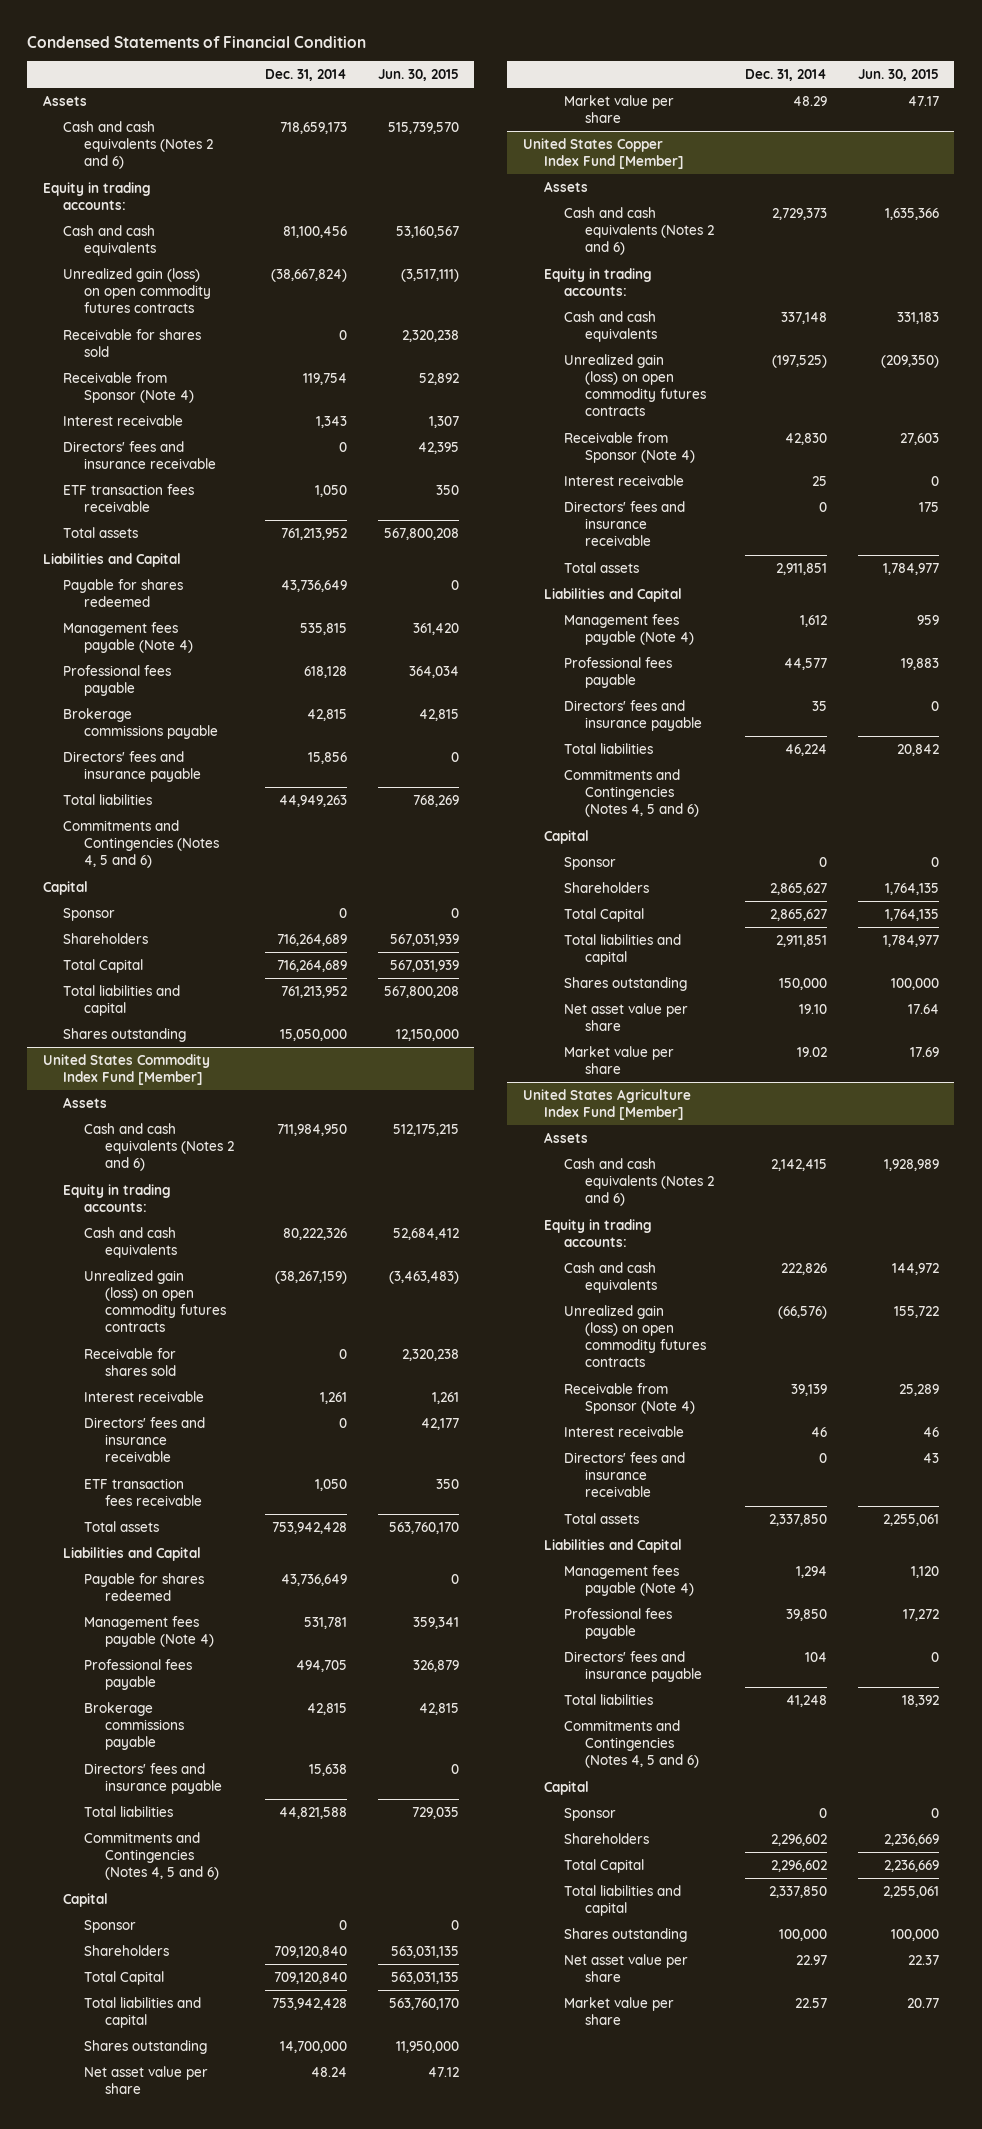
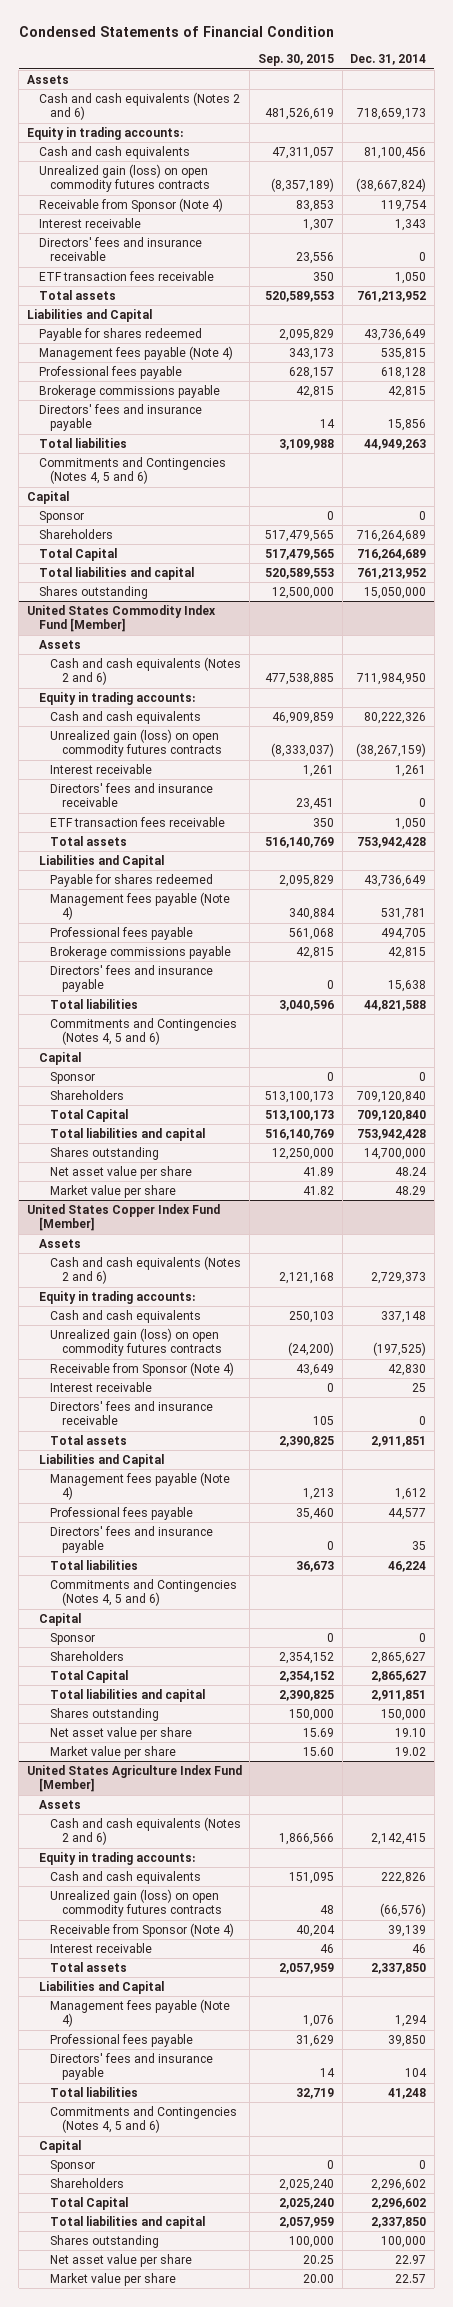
[377,68,459,81] Jun. 30, 2015 -> none
none -> [257,54,334,67] Sep. 30, 2015
[63,328,202,357] Receivable for shares sold -> none
[84,1347,177,1376] Receivable for shares sold -> none
[564,1451,686,1498] Directors' fees and insurance receivable -> none

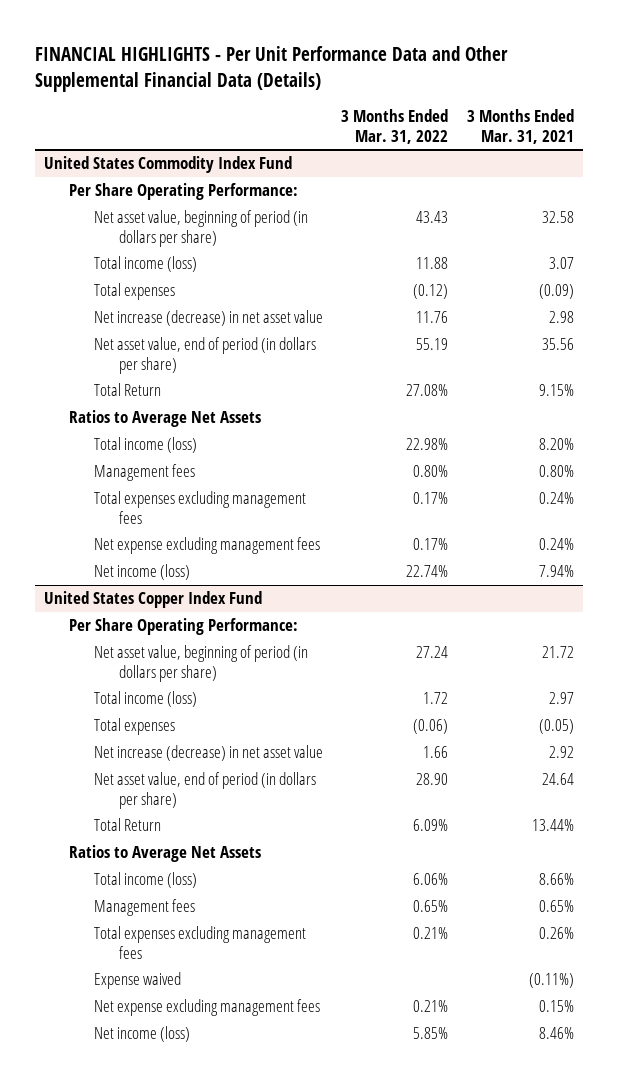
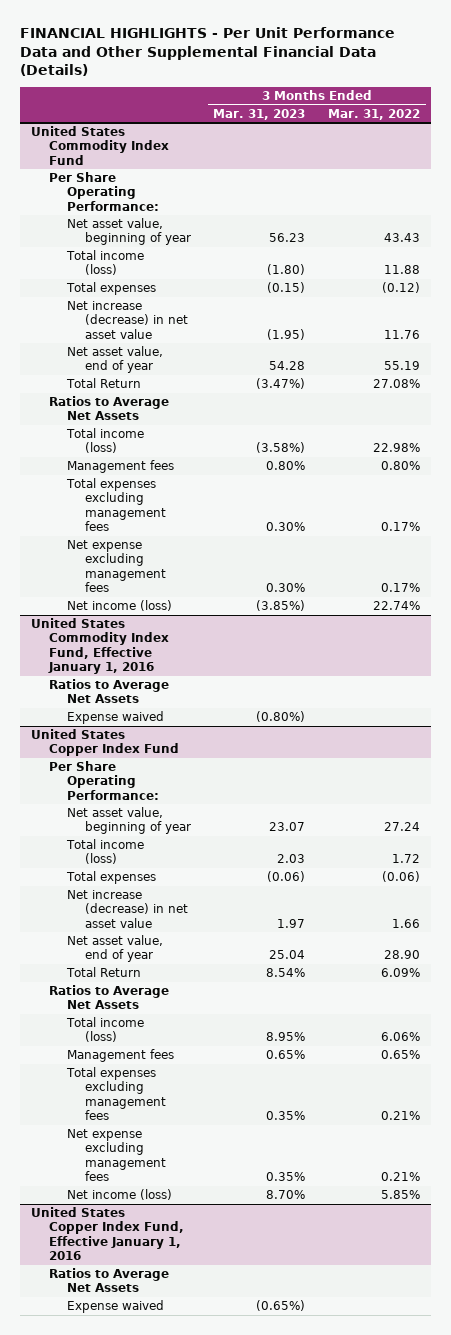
[467,109,575,144] 3 Months Ended Mar. 31, 2021 -> none
none -> [213,108,306,120] Mar. 31, 2023
[93,210,308,247] Net asset value, beginning of period (in dollars per share) -> [67,218,191,246] Net asset value, beginning of year
[93,337,316,374] Net asset value, end of period (in dollars per share) -> [67,346,164,374] Net asset value, end of year
none -> [31,618,170,675] United States Commodity Index Fund, Effective January 1, 2016
none -> [49,679,170,704] Ratios to Average Net Assets
none -> [67,711,165,725] Expense waived
[93,645,308,682] Net asset value, beginning of period (in dollars per share) -> [67,807,191,835] Net asset value, beginning of year
[93,772,316,809] Net asset value, end of period (in dollars per share) -> [67,935,164,963] Net asset value, end of year
[93,972,181,990] Expense waived -> none
none -> [31,1207,185,1261] United States Copper Index Fund, Effective January 1, 2016
none -> [49,1268,170,1293] Ratios to Average Net Assets
none -> [67,1300,165,1314] Expense waived

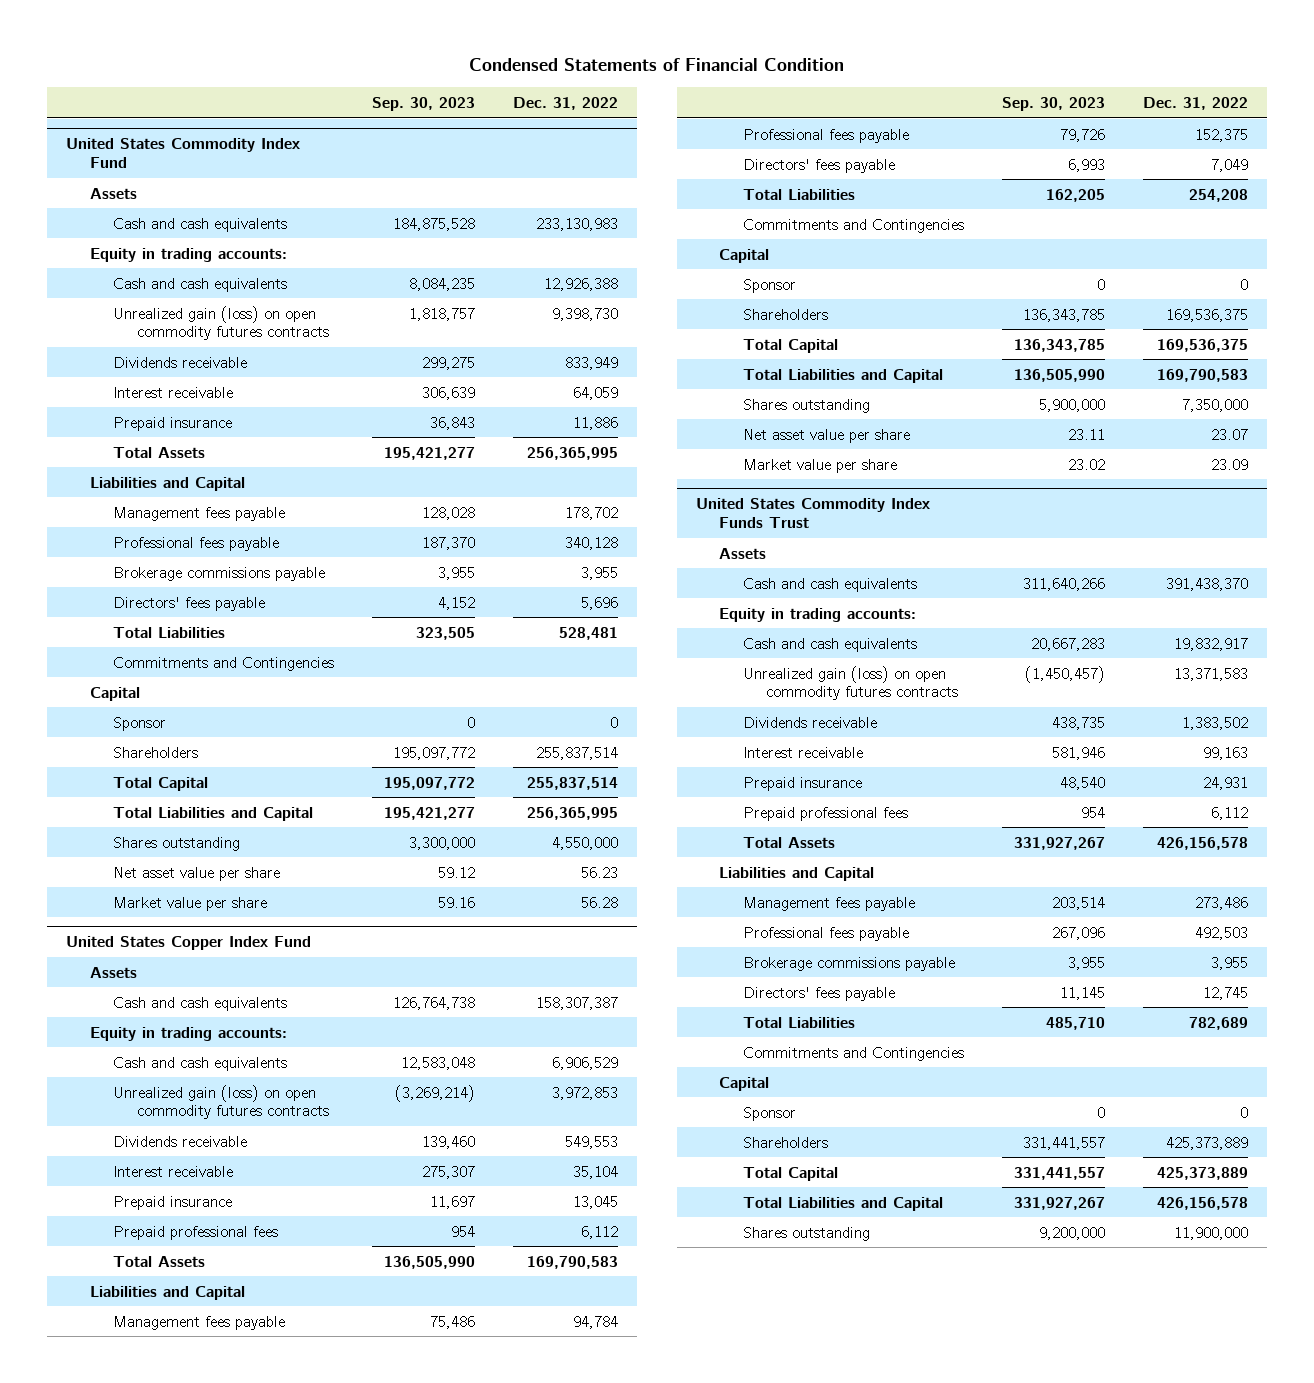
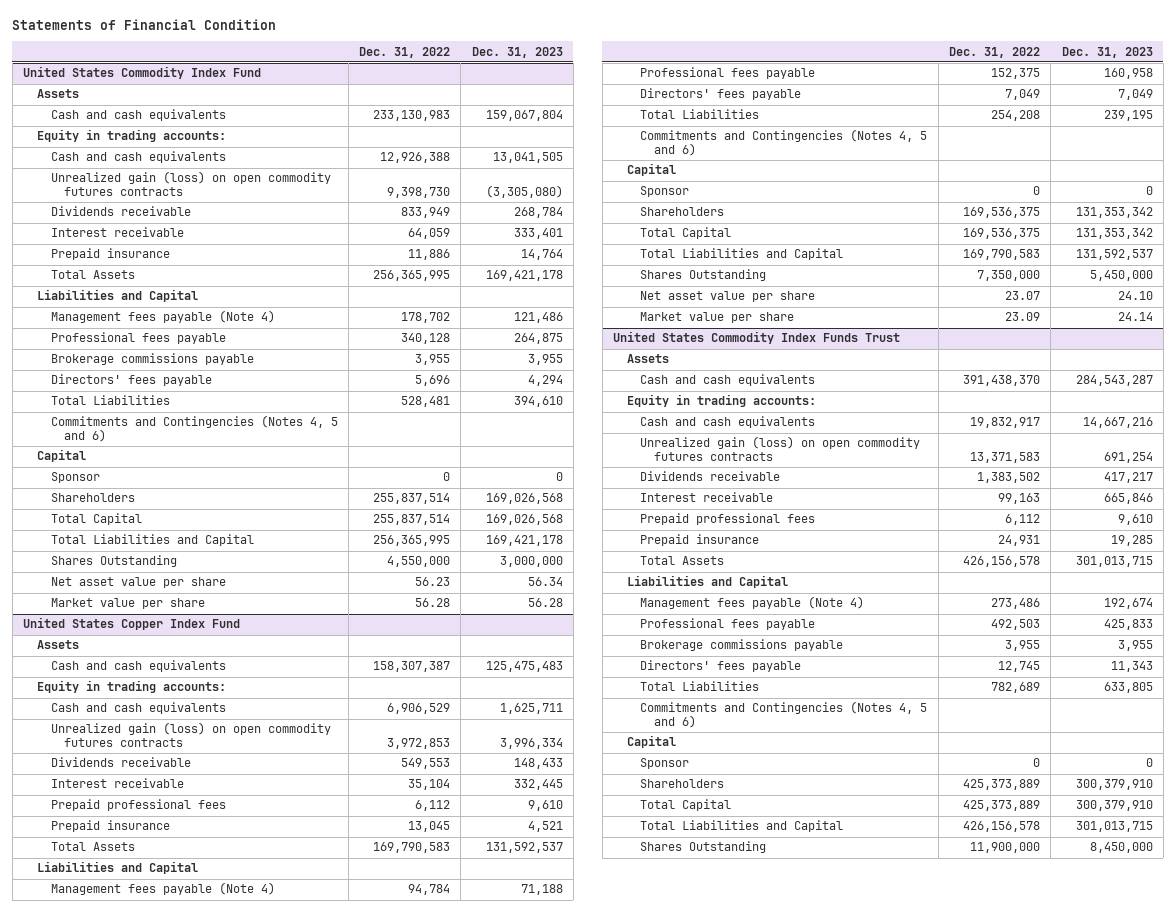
[468,58,844,72] Condensed Statements of Financial Condition -> [12,18,277,30] Statements of Financial Condition
[372,96,476,111] Sep. 30, 2023 -> none
none -> [471,46,563,58] Dec. 31, 2023
[113,506,286,521] Management fees payable -> [50,310,275,324] Management fees payable (Note 4)
[113,656,335,671] Commitments and Contingencies -> [50,415,338,442] Commitments and Contingencies (Notes 4, 5 and 6)
[113,836,241,851] Shares outstanding -> [50,555,177,568] Shares Outstanding
[113,1195,233,1210] Prepaid insurance -> [50,820,170,833] Prepaid insurance
[113,1315,286,1330] Management fees payable -> [50,882,275,896] Management fees payable (Note 4)
[742,218,964,233] Commitments and Contingencies -> [640,129,928,156] Commitments and Contingencies (Notes 4, 5 and 6)
[742,398,870,413] Shares outstanding -> [640,269,767,282] Shares Outstanding
[742,776,862,791] Prepaid insurance -> [640,534,760,547] Prepaid insurance
[742,896,915,911] Management fees payable -> [640,596,865,610] Management fees payable (Note 4)
[742,1046,964,1061] Commitments and Contingencies -> [640,701,928,728] Commitments and Contingencies (Notes 4, 5 and 6)
[742,1226,870,1241] Shares outstanding -> [640,841,767,854] Shares Outstanding

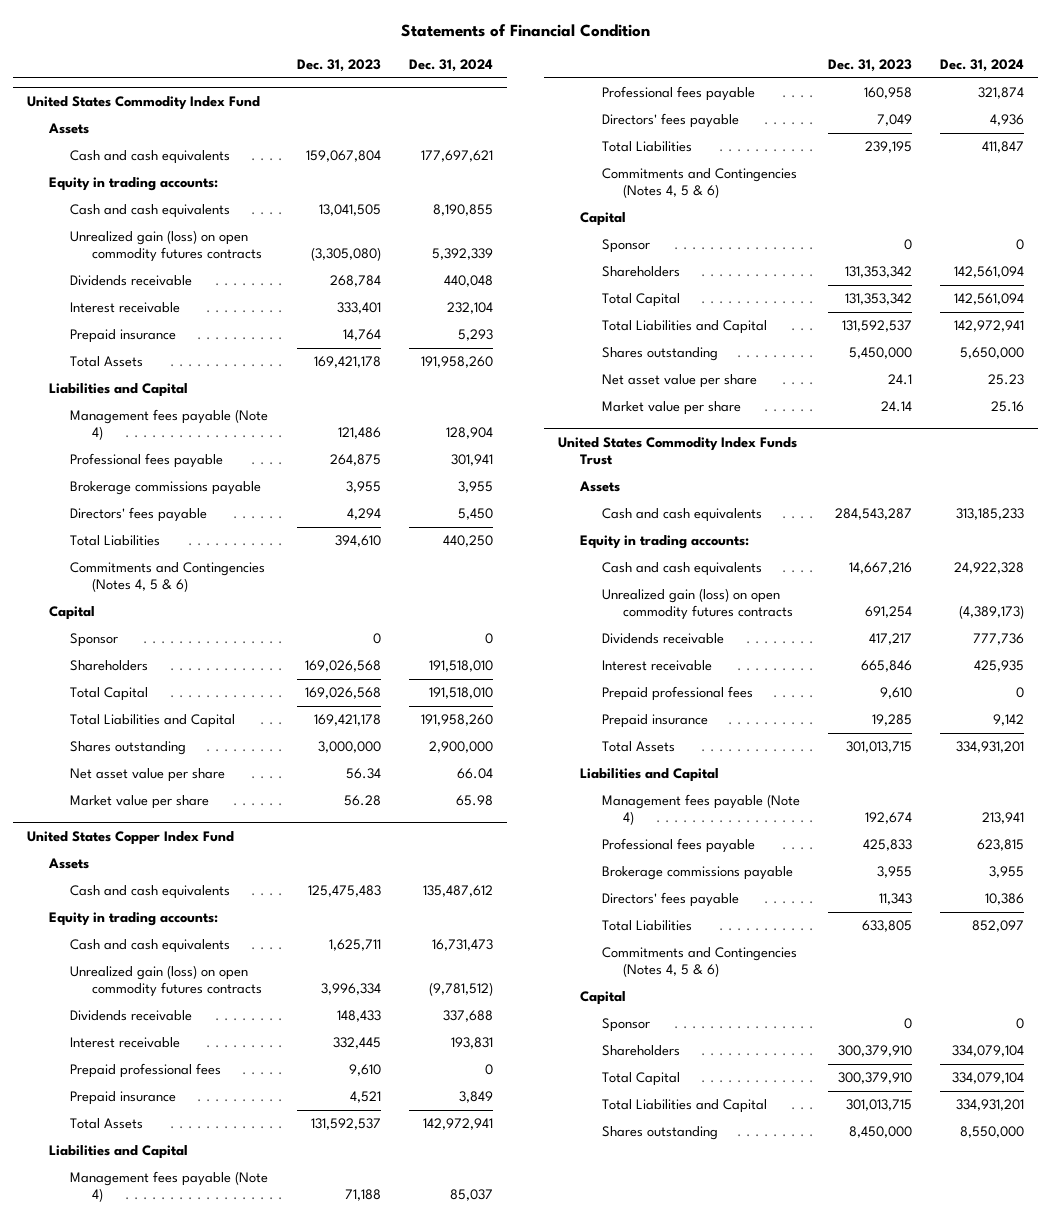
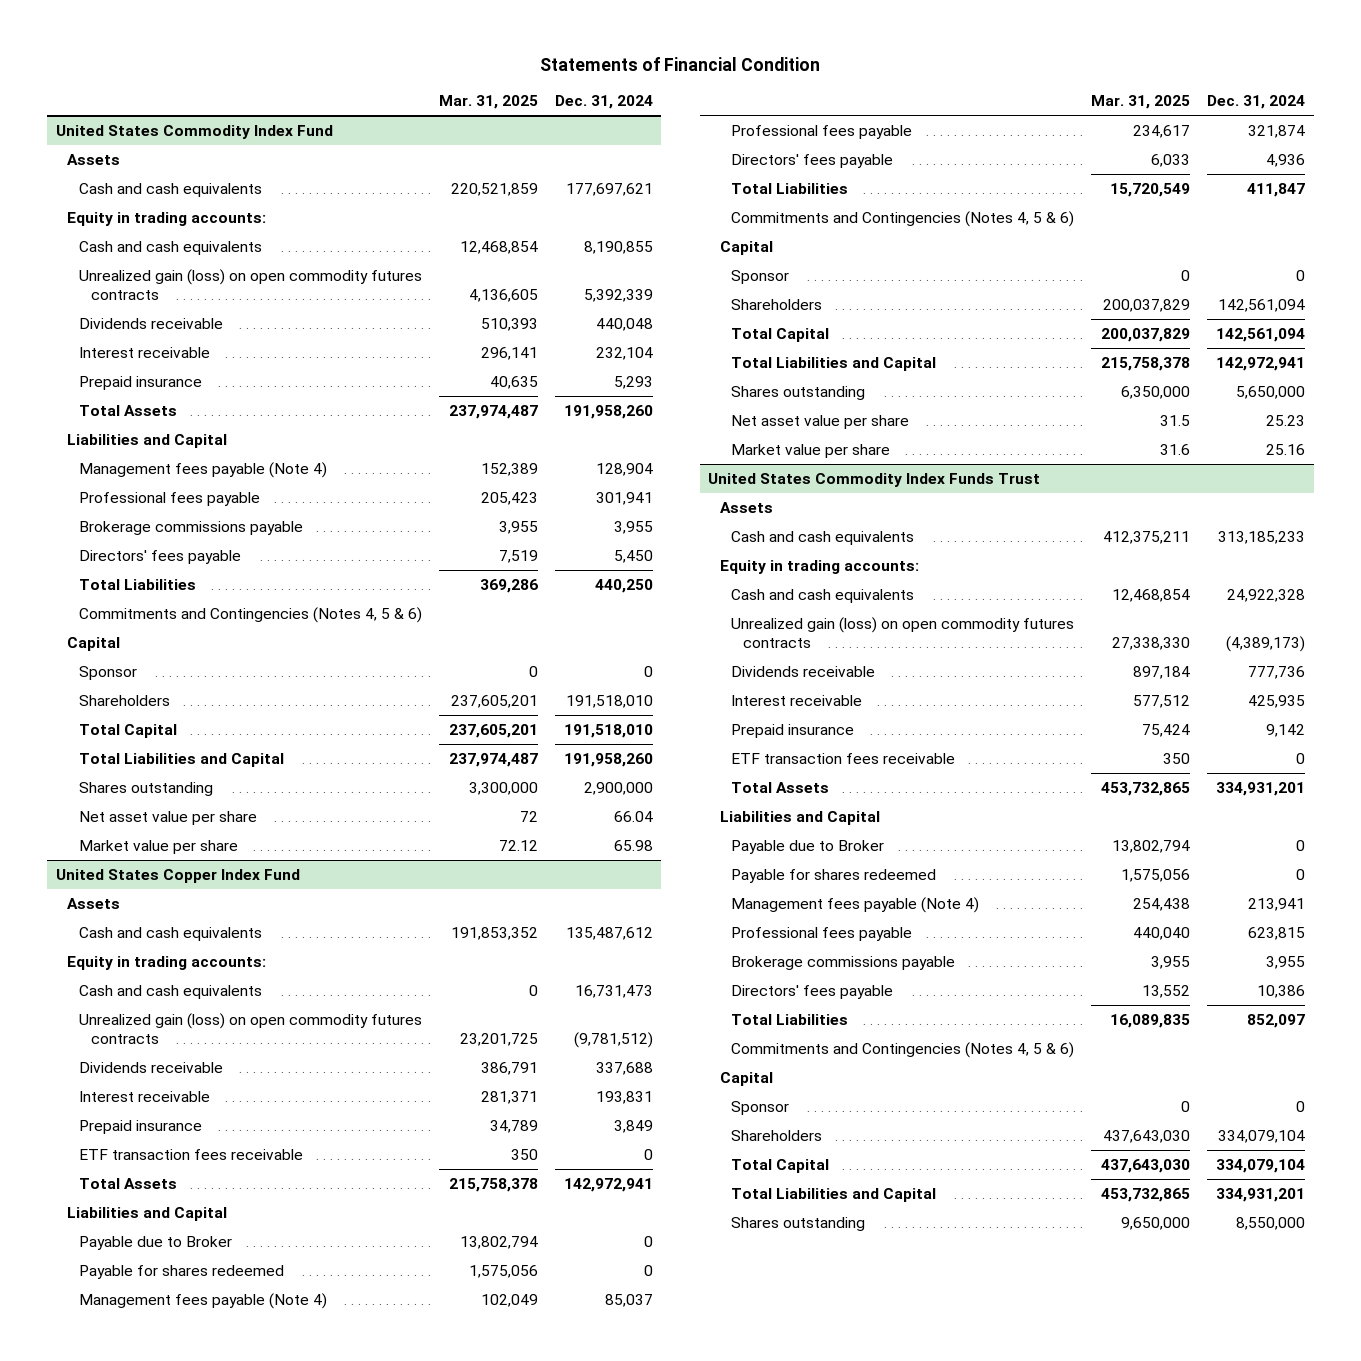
[296,58,381,72] Dec. 31, 2023 -> none
none -> [438,95,538,110] Mar. 31, 2025
[70,1063,222,1079] Prepaid professional fees -> none
none -> [79,1148,304,1160] ETF transaction fees receivable
none -> [79,1235,233,1250] Payable due to Broker
none -> [79,1264,285,1279] Payable for shares redeemed
[601,686,753,702] Prepaid professional fees -> none
none -> [731,752,956,764] ETF transaction fees receivable
none -> [731,839,885,854] Payable due to Broker
none -> [731,868,937,883] Payable for shares redeemed

